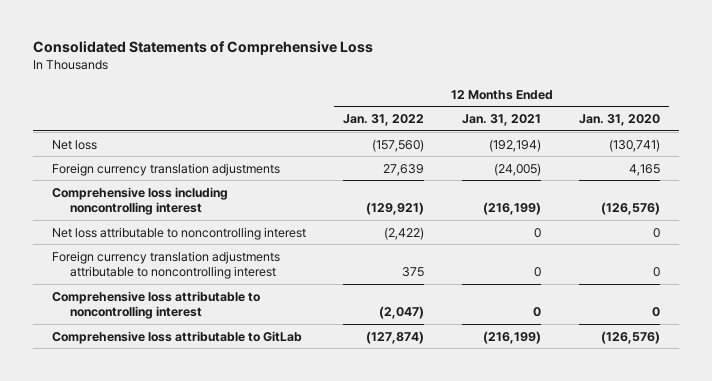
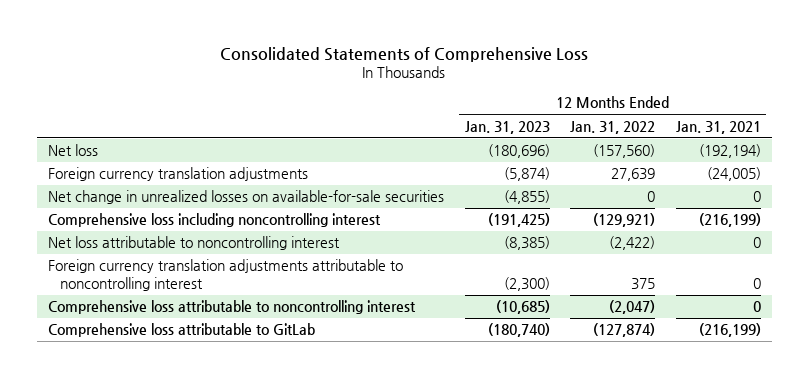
[578,114,660,127] Jan. 31, 2020 -> none
none -> [464,120,550,134] Jan. 31, 2023
none -> [47,190,444,205] Net change in unrealized losses on available-for-sale securities

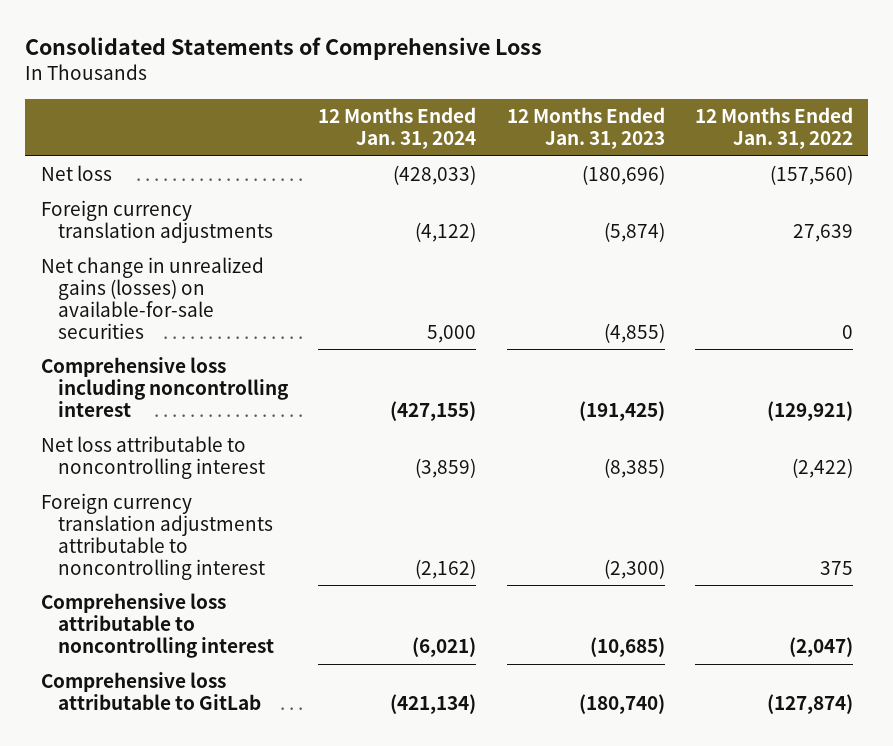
[676,120,762,134] Jan. 31, 2021 -> none
none -> [318,107,477,149] 12 Months Ended Jan. 31, 2024
[47,190,444,205] Net change in unrealized losses on available-for-sale securities -> [40,257,264,339] Net change in unrealized gains (losses) on available-for-sale securities

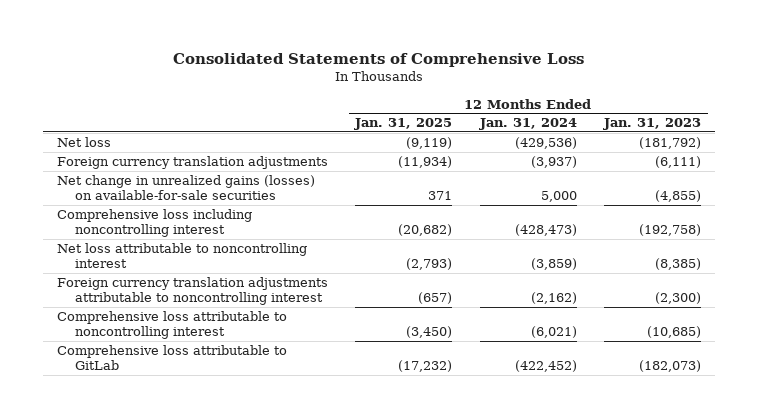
[694,107,853,149] 12 Months Ended Jan. 31, 2022 -> none
none -> [354,118,453,131] Jan. 31, 2025
[393,165,477,186] (428,033) -> [514,137,577,150] (429,536)
[581,165,665,186] (180,696) -> [638,137,701,150] (181,792)
[415,222,477,243] (4,122) -> [530,156,577,169] (3,937)
[603,222,665,243] (5,874) -> [654,156,701,169] (6,111)
[390,400,477,421] (427,155) -> [514,224,577,237] (428,473)
[578,400,665,421] (191,425) -> [638,224,701,237] (192,758)
[390,694,477,715] (421,134) -> [514,360,577,373] (422,452)
[578,694,665,715] (180,740) -> [638,360,701,373] (182,073)

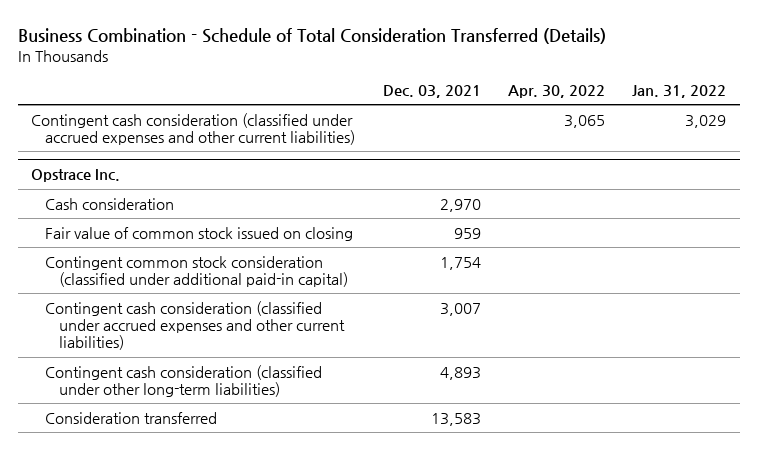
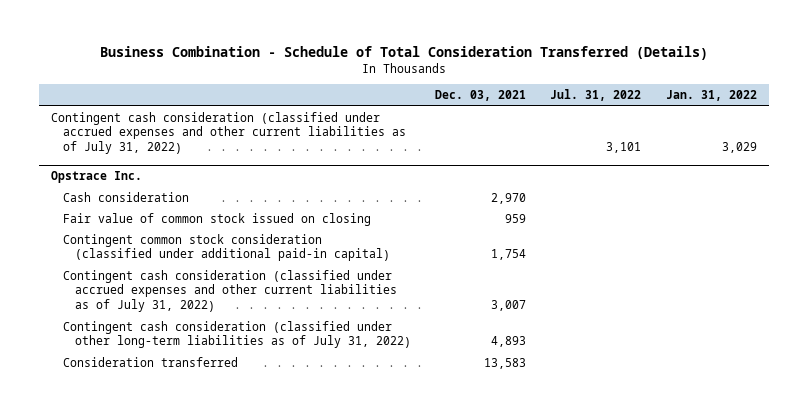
[507,84,605,98] Apr. 30, 2022 -> none
none -> [550,89,642,102] Jul. 31, 2022
[31,112,356,146] Contingent cash consideration (classified under accrued expenses and other current liabilities) -> [51,111,406,155] Contingent cash consideration (classified under accrued expenses and other current liabilities as of July 31, 2022)
[45,300,346,351] Contingent cash consideration (classified under accrued expenses and other current liabilities) -> [62,269,397,313] Contingent cash consideration (classified under accrued expenses and other current liabilities as of July 31, 2022)
[45,364,323,398] Contingent cash consideration (classified under other long-term liabilities) -> [62,320,411,349] Contingent cash consideration (classified under other long-term liabilities as of July 31, 2022)

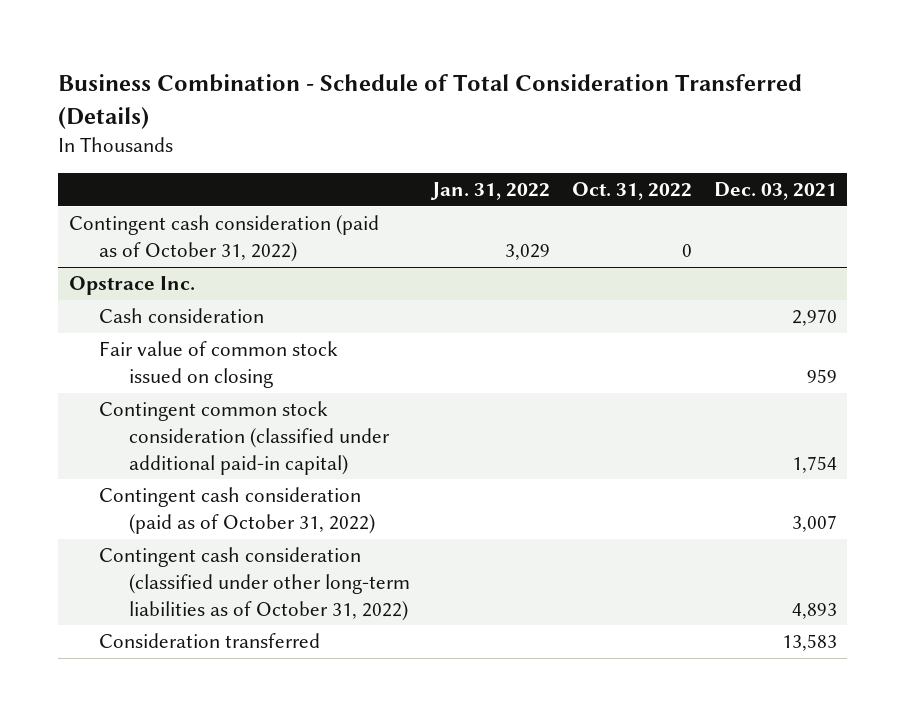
[550,89,642,102] Jul. 31, 2022 -> none
none -> [571,182,692,201] Oct. 31, 2022
[51,111,406,155] Contingent cash consideration (classified under accrued expenses and other current liabilities as of July 31, 2022) -> [69,215,380,263] Contingent cash consideration (paid as of October 31, 2022)
[62,269,397,313] Contingent cash consideration (classified under accrued expenses and other current liabilities as of July 31, 2022) -> [99,487,376,535] Contingent cash consideration (paid as of October 31, 2022)
[62,320,411,349] Contingent cash consideration (classified under other long-term liabilities as of July 31, 2022) -> [99,547,411,621] Contingent cash consideration (classified under other long-term liabilities as of October 31, 2022)

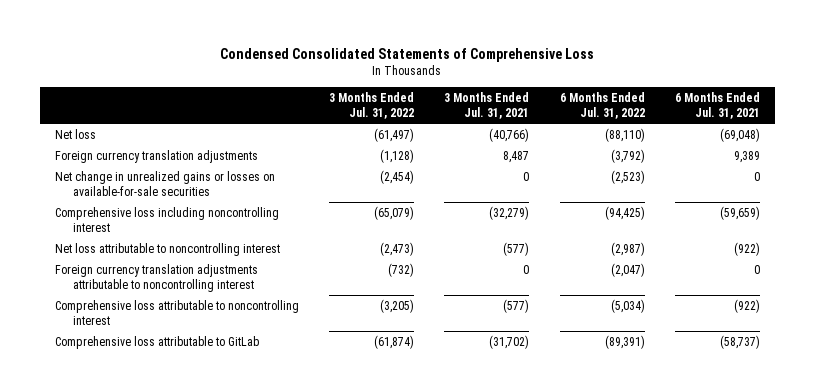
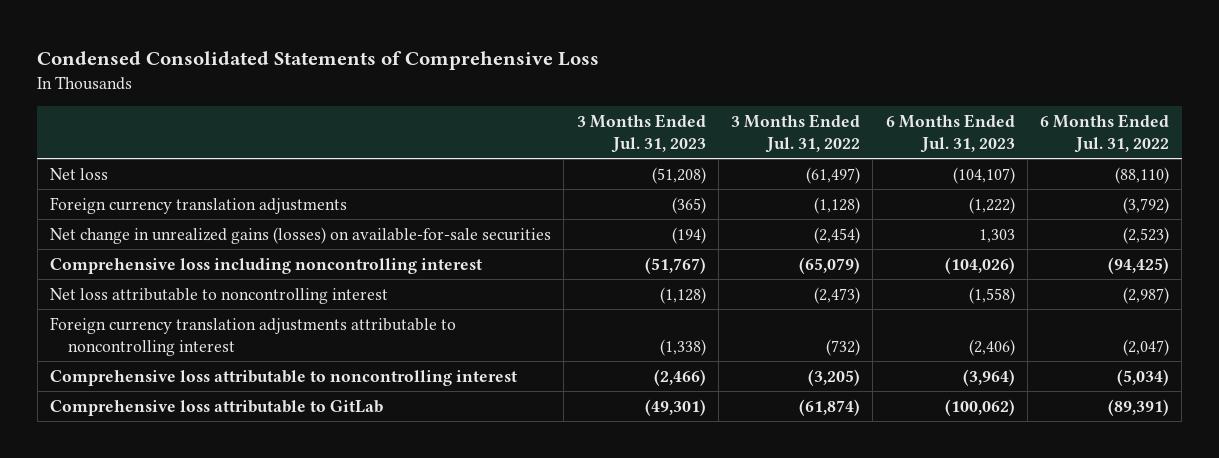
[444,91,530,119] 3 Months Ended Jul. 31, 2021 -> none
[674,91,760,119] 6 Months Ended Jul. 31, 2021 -> none
none -> [576,114,706,154] 3 Months Ended Jul. 31, 2023
none -> [885,114,1015,154] 6 Months Ended Jul. 31, 2023
[54,170,275,196] Net change in unrealized gains or losses on available-for-sale securities -> [50,226,552,244] Net change in unrealized gains (losses) on available-for-sale securities

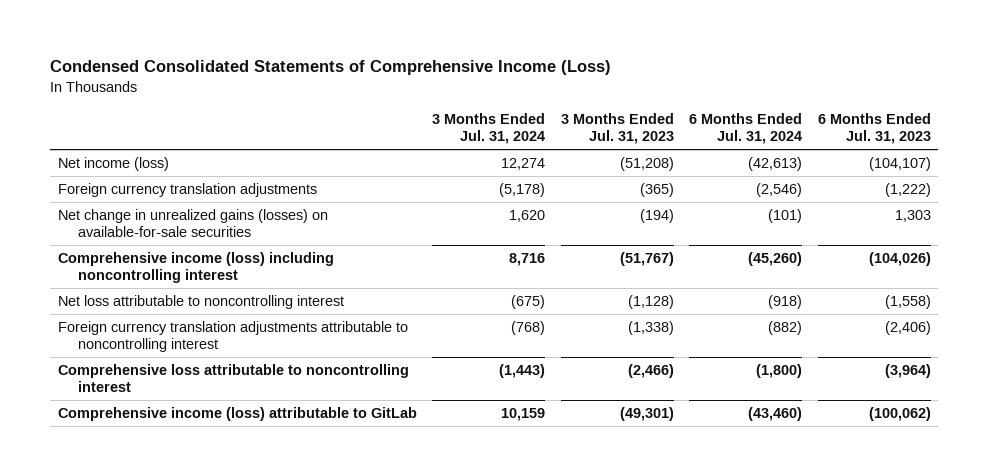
[37,50,600,70] Condensed Consolidated Statements of Comprehensive Loss -> [50,60,612,76] Condensed Consolidated Statements of Comprehensive Income (Loss)
[731,114,861,154] 3 Months Ended Jul. 31, 2022 -> none
[1040,114,1170,154] 6 Months Ended Jul. 31, 2022 -> none
none -> [432,113,546,145] 3 Months Ended Jul. 31, 2024
none -> [689,113,803,145] 6 Months Ended Jul. 31, 2024
[50,167,109,180] Net loss -> [57,156,169,171] Net income (loss)
[50,257,483,274] Comprehensive loss including noncontrolling interest -> [57,251,334,283] Comprehensive income (loss) including noncontrolling interest
[50,399,384,416] Comprehensive loss attributable to GitLab -> [57,406,417,421] Comprehensive income (loss) attributable to GitLab

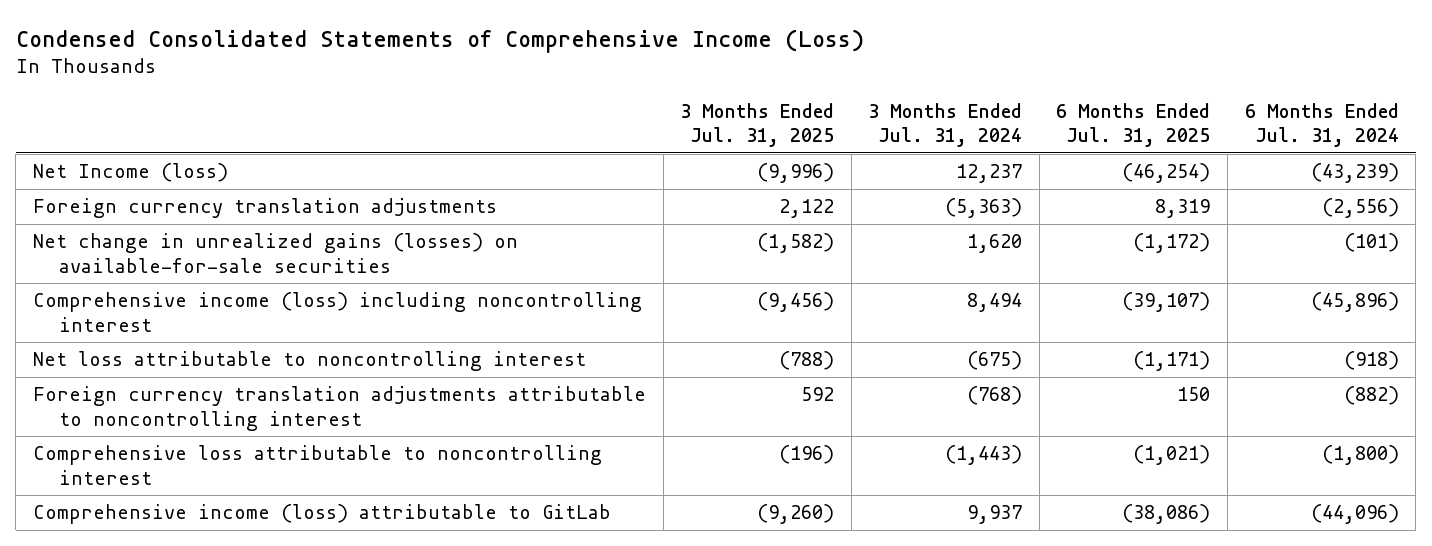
[560,113,674,145] 3 Months Ended Jul. 31, 2023 -> none
[817,113,931,145] 6 Months Ended Jul. 31, 2023 -> none
none -> [680,102,835,147] 3 Months Ended Jul. 31, 2025
none -> [1056,102,1211,147] 6 Months Ended Jul. 31, 2025
[57,156,169,171] Net income (loss) -> [32,163,228,183] Net Income (loss)
[501,157,546,170] 12,274 -> [956,164,1023,184] 12,237
[748,156,803,171] (42,613) -> [1310,163,1399,184] (43,239)
[499,182,546,197] (5,178) -> [945,198,1023,219] (5,363)
[756,182,803,197] (2,546) -> [1321,198,1399,219] (2,556)
[509,252,546,266] 8,716 -> [967,293,1023,313] 8,494
[748,251,803,266] (45,260) -> [1310,292,1399,313] (45,896)
[501,407,546,421] 10,159 -> [967,505,1023,525] 9,937
[748,406,803,421] (43,460) -> [1310,504,1399,525] (44,096)

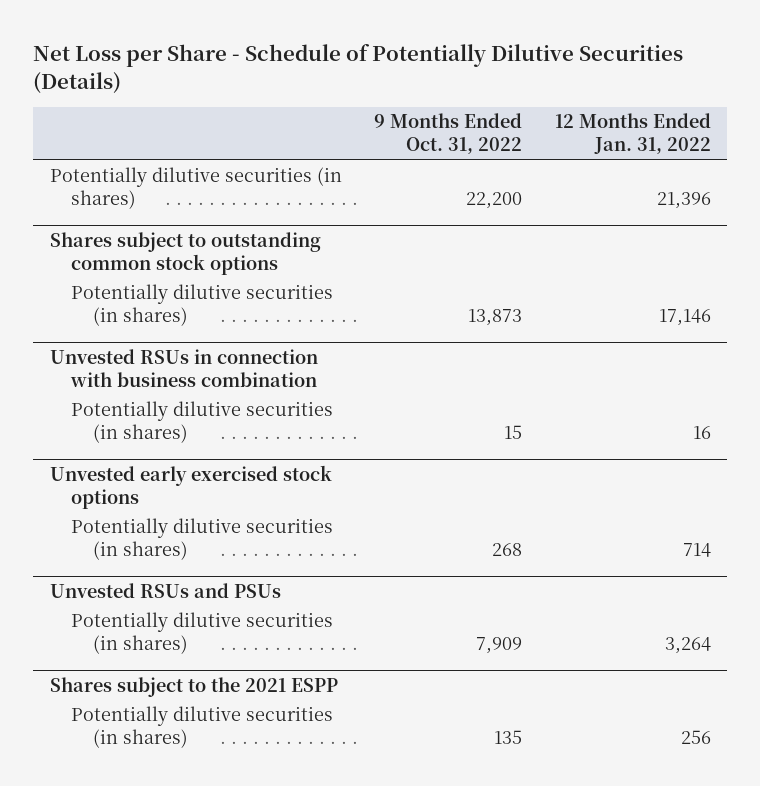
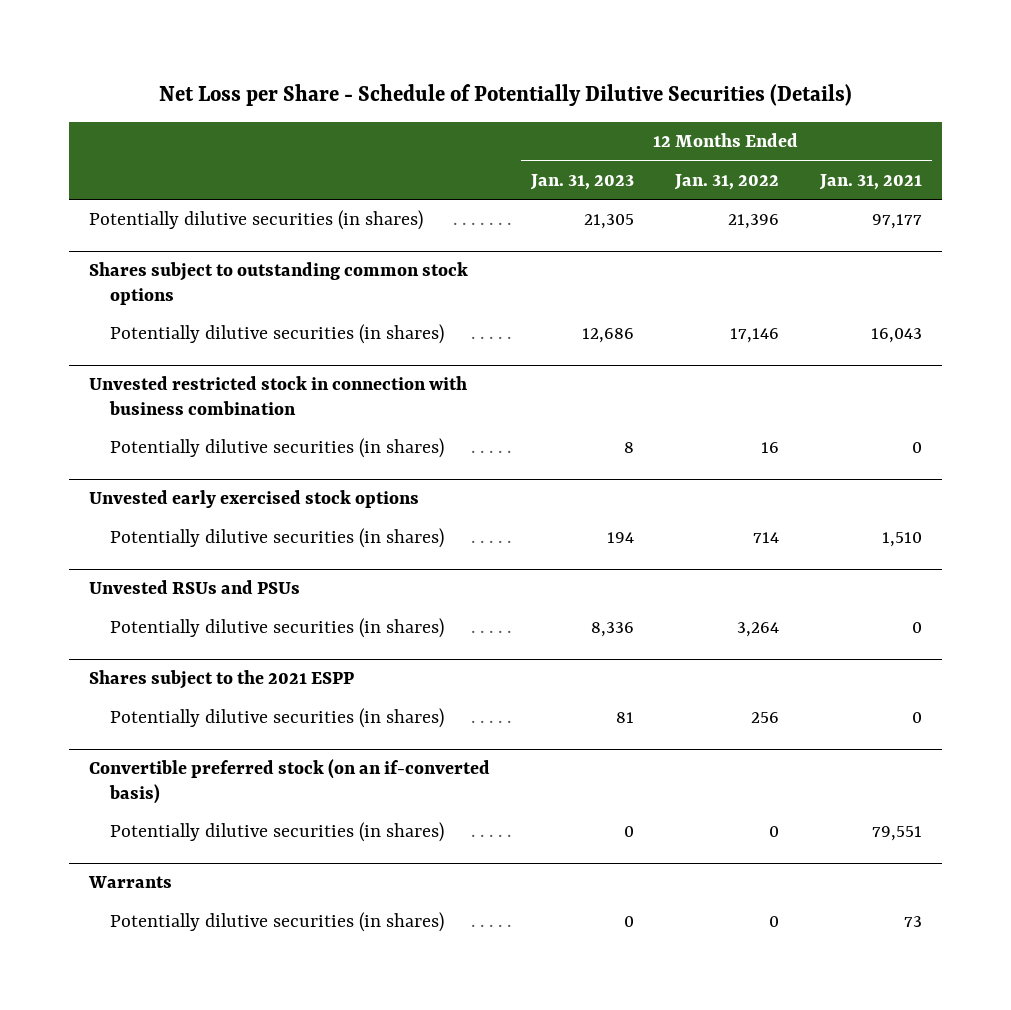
[374,113,523,155] 9 Months Ended Oct. 31, 2022 -> none
none -> [530,173,635,190] Jan. 31, 2023
none -> [818,173,922,190] Jan. 31, 2021
[49,348,318,387] Unvested RSUs in connection with business combination -> [89,376,468,415] Unvested restricted stock in connection with business combination
none -> [89,759,491,804] Convertible preferred stock (on an if-converted basis)
none -> [110,822,445,843] Potentially dilutive securities (in shares)
none -> [88,876,173,889] Warrants
none -> [110,912,445,933] Potentially dilutive securities (in shares)

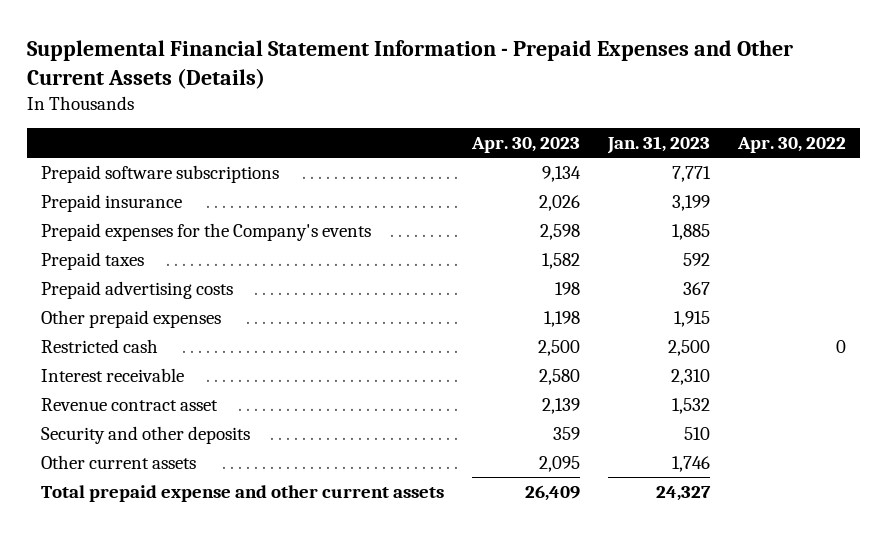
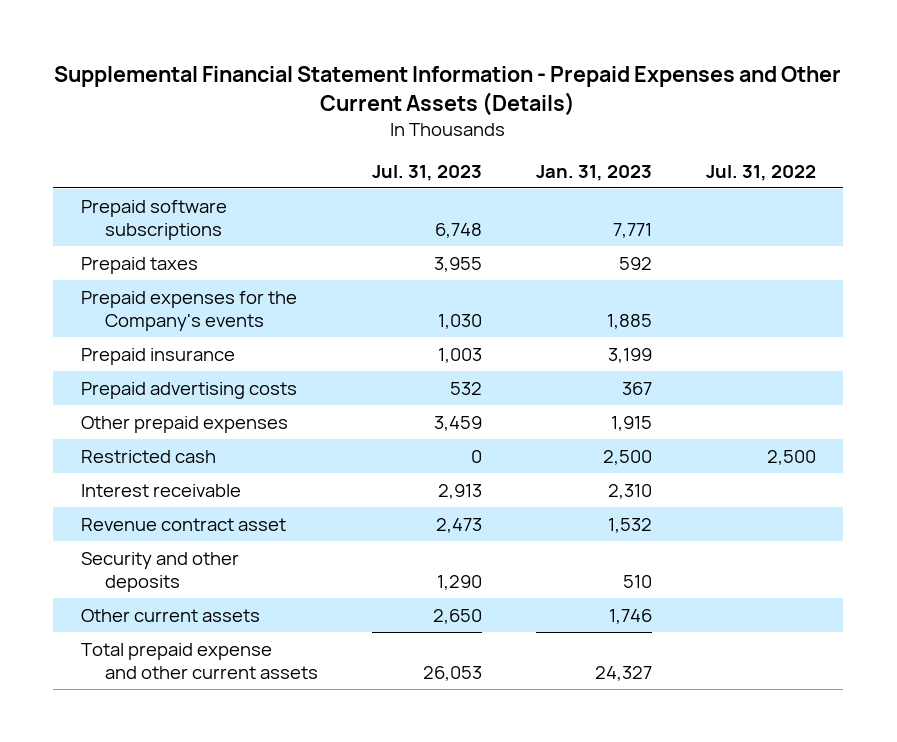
[471,137,581,154] Apr. 30, 2023 -> none
[737,137,847,154] Apr. 30, 2022 -> none
none -> [371,164,482,181] Jul. 31, 2023
none -> [706,164,817,181] Jul. 31, 2022
[41,222,372,241] Prepaid expenses for the Company's events -> [80,290,297,332] Prepaid expenses for the Company's events
[41,193,183,212] Prepaid insurance -> [80,347,235,365] Prepaid insurance

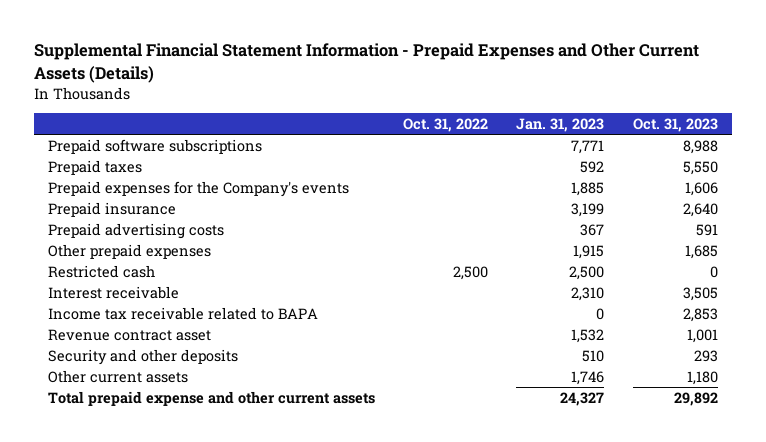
[371,164,482,181] Jul. 31, 2023 -> none
[706,164,817,181] Jul. 31, 2022 -> none
none -> [403,117,489,132] Oct. 31, 2022
none -> [632,117,718,132] Oct. 31, 2023
none -> [47,306,318,320] Income tax receivable related to BAPA

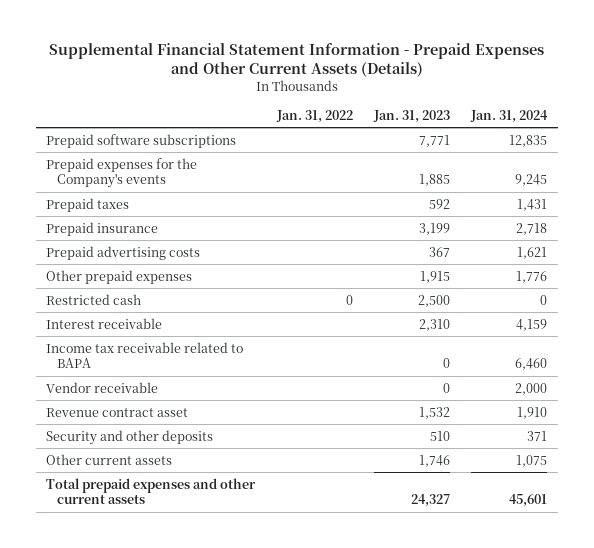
[403,117,489,132] Oct. 31, 2022 -> none
[632,117,718,132] Oct. 31, 2023 -> none
none -> [275,110,353,124] Jan. 31, 2022
none -> [470,110,549,124] Jan. 31, 2024
[47,159,142,175] Prepaid taxes -> [46,197,130,212] Prepaid taxes
none -> [46,381,159,393] Vendor receivable
[47,390,375,406] Total prepaid expense and other current assets -> [46,477,257,505] Total prepaid expenses and other current assets

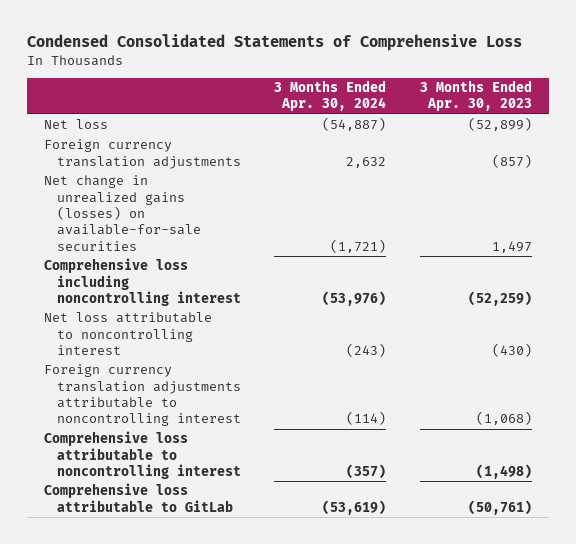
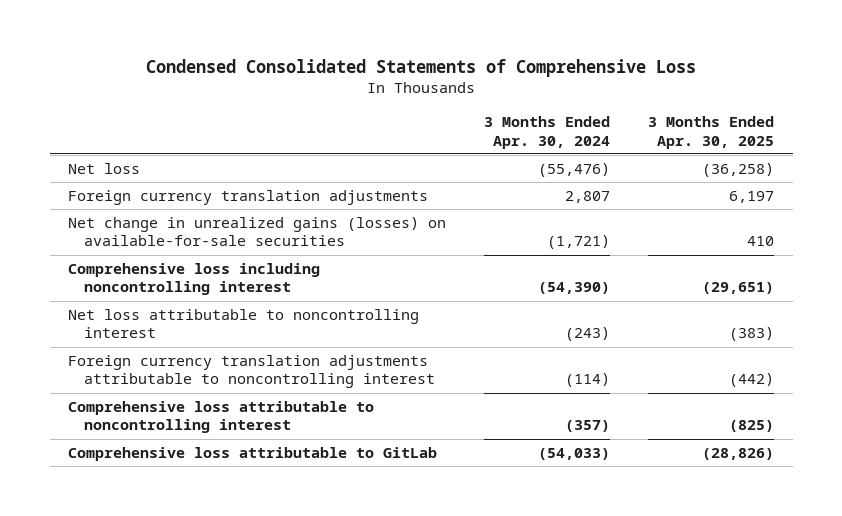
[419,79,532,112] 3 Months Ended Apr. 30, 2023 -> none
none -> [647,116,774,149] 3 Months Ended Apr. 30, 2025
[322,117,387,132] (54,887) -> [538,163,611,178] (55,476)
[346,156,387,168] 2,632 -> [565,191,611,204] 2,807
[322,291,387,307] (53,976) -> [538,282,611,295] (54,390)
[322,499,387,515] (53,619) -> [538,448,611,461] (54,033)

